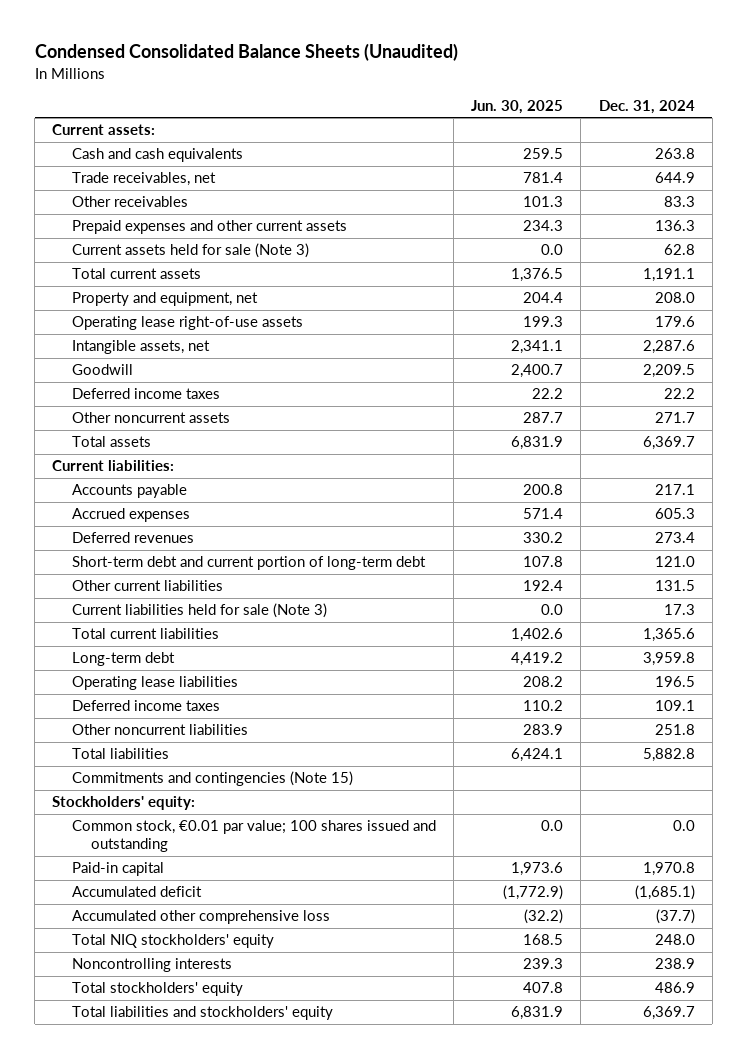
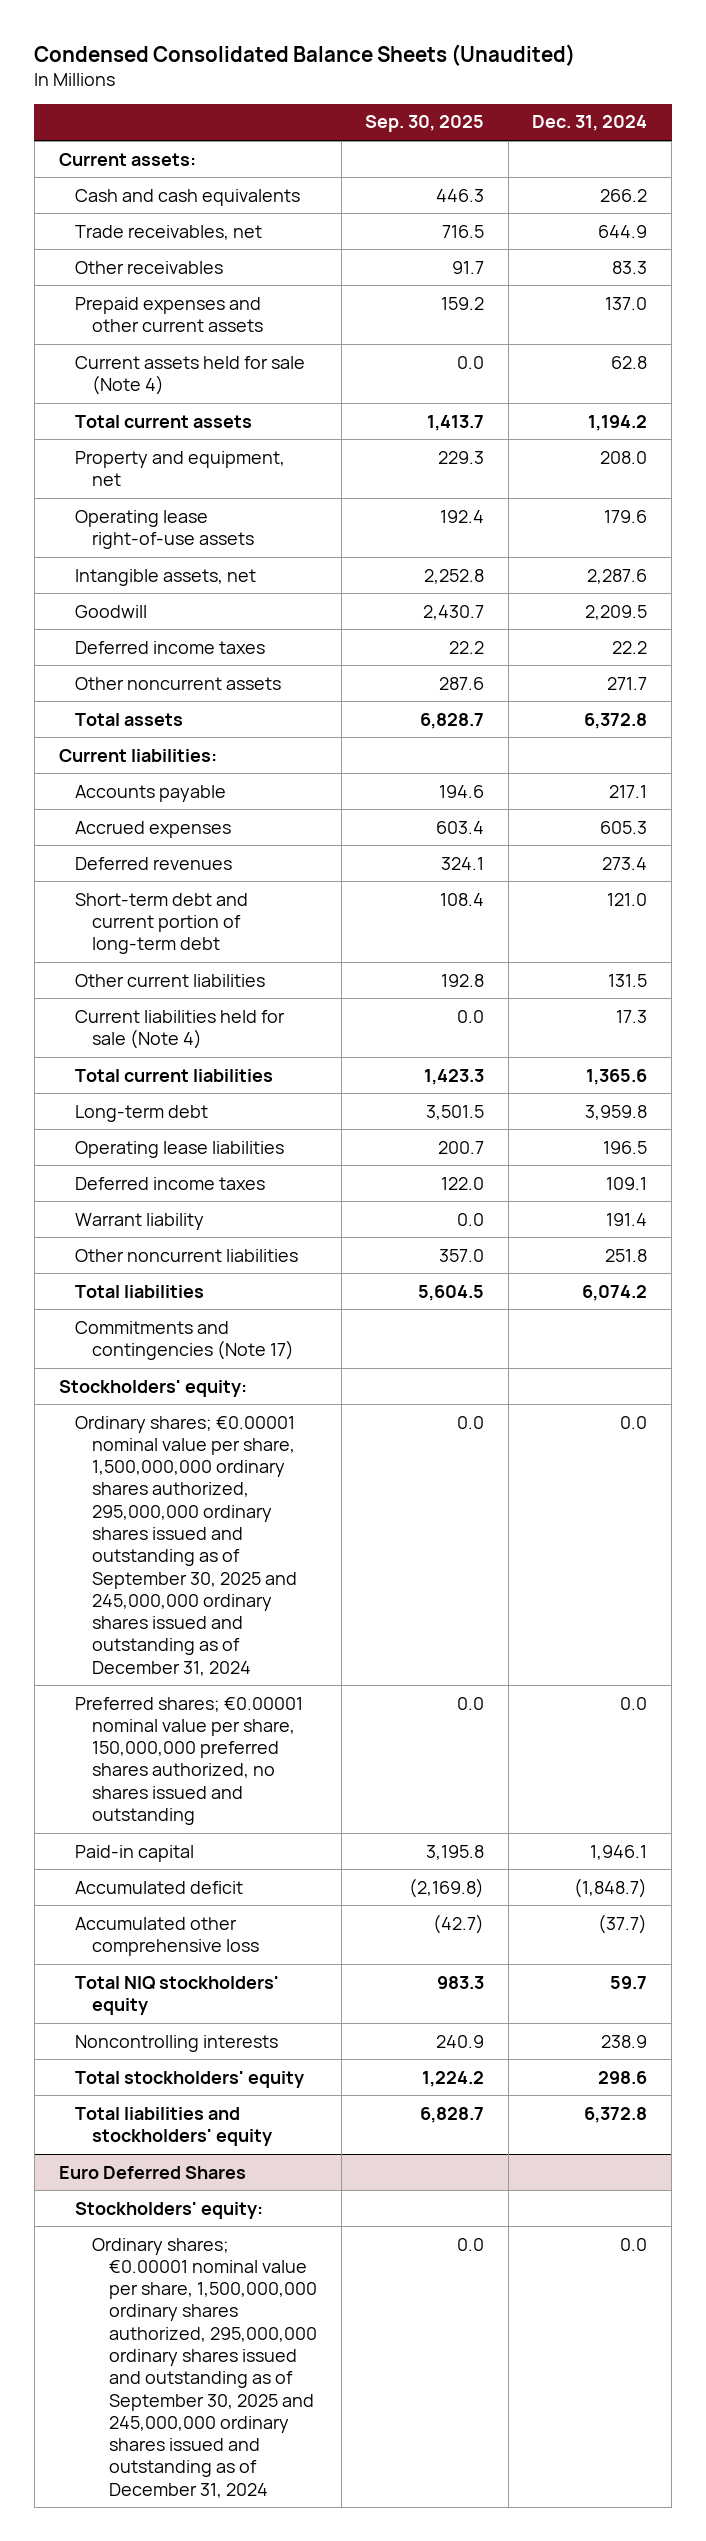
[471,100,564,115] Jun. 30, 2025 -> none
none -> [365,115,485,133] Sep. 30, 2025
[654,148,695,160] 263.8 -> [600,188,648,202] 266.2
[654,220,695,232] 136.3 -> [605,296,648,310] 137.0
[71,243,309,259] Current assets held for sale (Note 3) -> [75,355,306,395] Current assets held for sale (Note 4)
[642,268,695,283] 1,191.1 -> [588,414,648,431] 1,194.2
[642,436,695,451] 6,369.7 -> [584,712,648,729] 6,372.8
[71,603,327,619] Current liabilities held for sale (Note 3) -> [75,1009,286,1049] Current liabilities held for sale (Note 4)
none -> [75,1212,205,1230] Warrant liability
[642,748,695,763] 5,882.8 -> [582,1284,648,1301] 6,074.2
[71,771,353,787] Commitments and contingencies (Note 15) -> [75,1320,295,1360] Commitments and contingencies (Note 17)
[71,820,436,853] Common stock, €0.01 par value; 100 shares issued and outstanding -> [75,1415,298,1676] Ordinary shares; €0.00001 nominal value per share, 1,500,000,000 ordinary shares authorized, 295,000,000 ordinary shares issued and outstanding as of September 30, 2025 and 245,000,000 ordinary shares issued and outstanding as of December 31, 2024
none -> [75,1696,304,1825] Preferred shares; €0.00001 nominal value per share, 150,000,000 preferred shares authorized, no shares issued and outstanding
[642,862,695,877] 1,970.8 -> [590,1844,648,1860] 1,946.1
[634,885,695,901] (1,685.1) -> [574,1877,648,1898] (1,848.7)
[654,934,695,946] 248.0 -> [610,1975,648,1989] 59.7
[654,982,695,994] 486.9 -> [598,2070,648,2084] 298.6
[642,1006,695,1021] 6,369.7 -> [584,2106,648,2123] 6,372.8
none -> [58,2165,246,2179] Euro Deferred Shares
none -> [75,2201,264,2219] Stockholders' equity:
none -> [92,2237,318,2498] Ordinary shares; €0.00001 nominal value per share, 1,500,000,000 ordinary shares authorized, 295,000,000 ordinary shares issued and outstanding as of September 30, 2025 and 245,000,000 ordinary shares issued and outstanding as of December 31, 2024

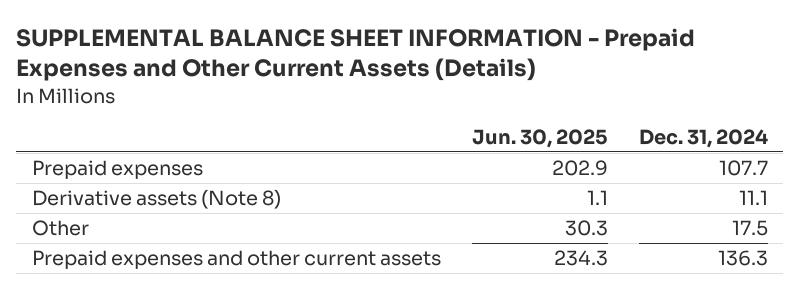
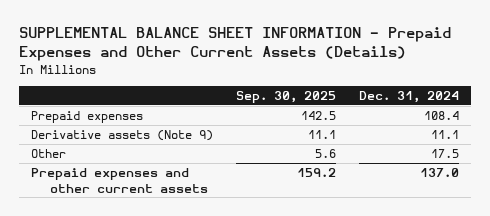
[471,128,608,148] Jun. 30, 2025 -> none
none -> [236,90,337,103] Sep. 30, 2025
[718,159,768,176] 107.7 -> [424,111,460,121] 108.4
[31,188,281,209] Derivative assets (Note 8) -> [30,130,213,142] Derivative assets (Note 9)
[717,249,768,266] 136.3 -> [420,168,460,178] 137.0

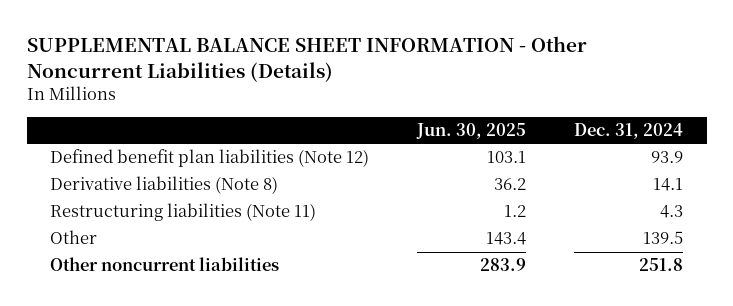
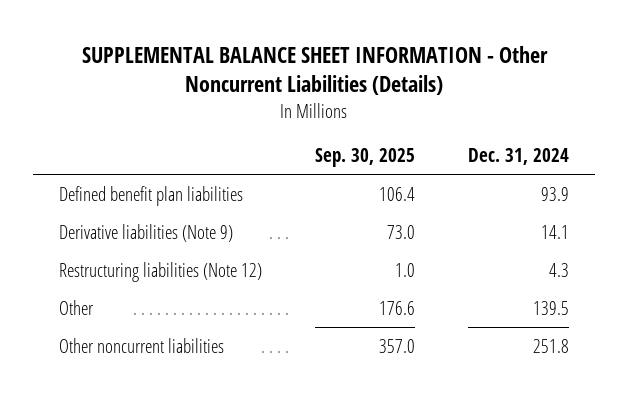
[416,122,527,139] Jun. 30, 2025 -> none
none -> [314,148,415,168] Sep. 30, 2025
[50,149,370,168] Defined benefit plan liabilities (Note 12) -> [59,185,244,206] Defined benefit plan liabilities
[50,176,279,195] Derivative liabilities (Note 8) -> [59,223,234,242] Derivative liabilities (Note 9)
[50,203,317,222] Restructuring liabilities (Note 11) -> [59,261,263,282] Restructuring liabilities (Note 12)

